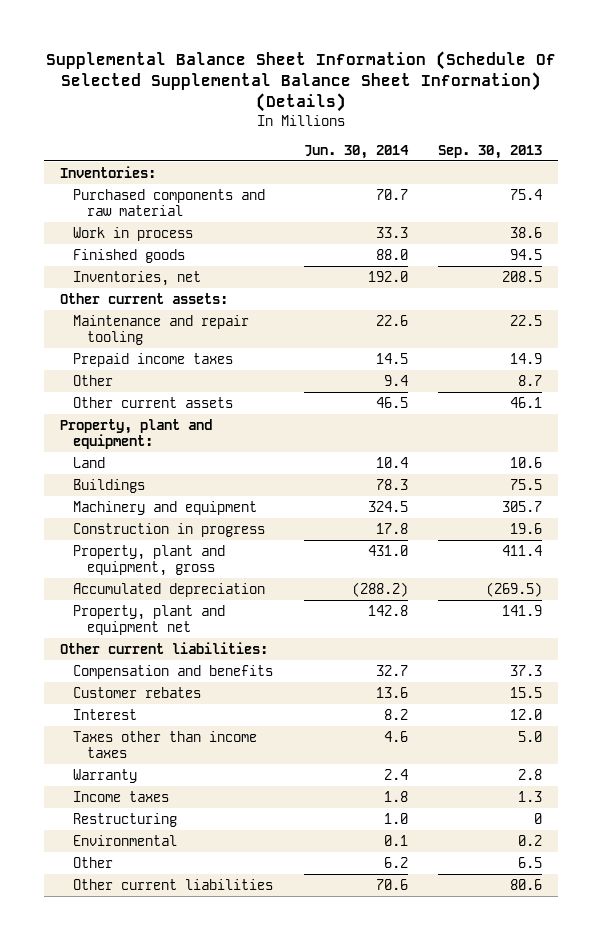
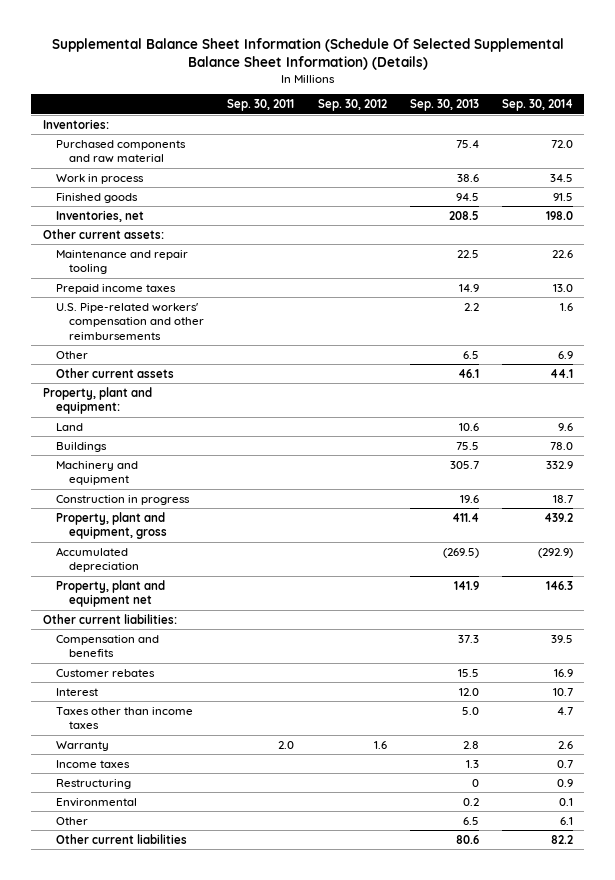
[303,144,409,159] Jun. 30, 2014 -> none
none -> [227,98,295,111] Sep. 30, 2011
none -> [317,98,387,111] Sep. 30, 2012
none -> [501,98,573,111] Sep. 30, 2014
none -> [55,302,205,340] U.S. Pipe-related workers' compensation and other reimbursements
[518,374,543,386] 8.7 -> [462,350,479,359] 6.5

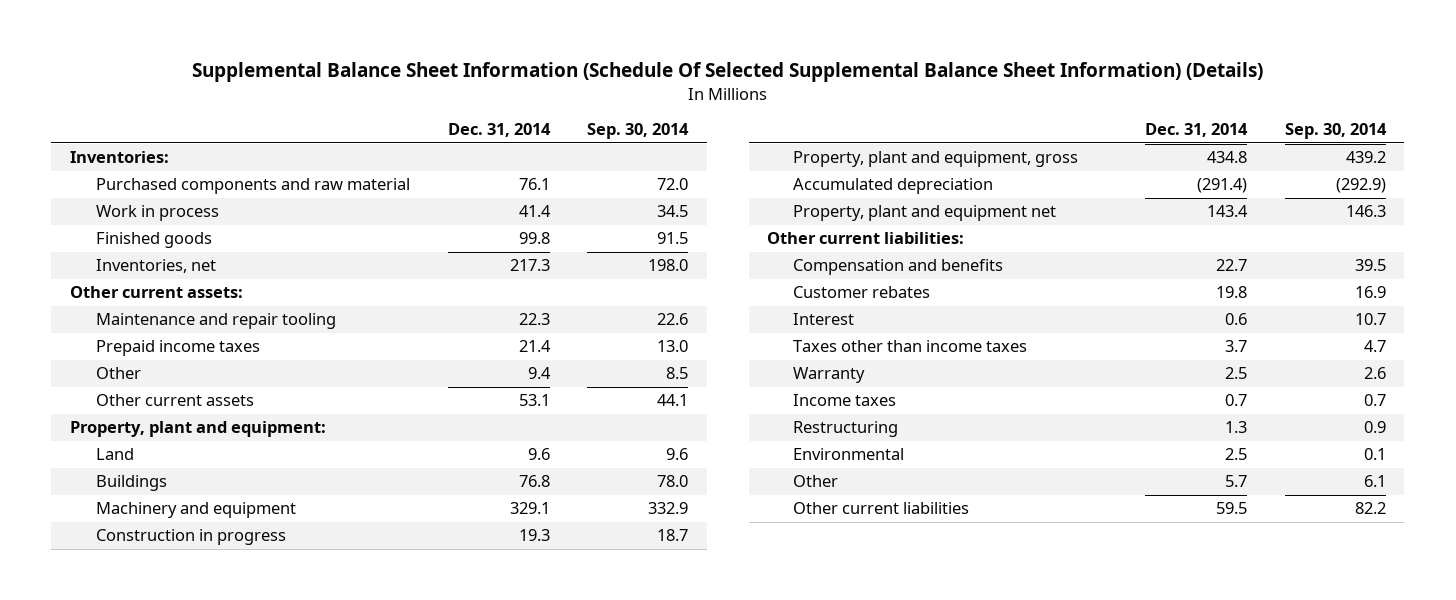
[227,98,295,111] Sep. 30, 2011 -> none
[317,98,387,111] Sep. 30, 2012 -> none
[409,98,479,111] Sep. 30, 2013 -> none
none -> [447,123,551,138] Dec. 31, 2014
[55,302,205,340] U.S. Pipe-related workers' compensation and other reimbursements -> none
[557,350,573,359] 6.9 -> [666,367,689,380] 8.5

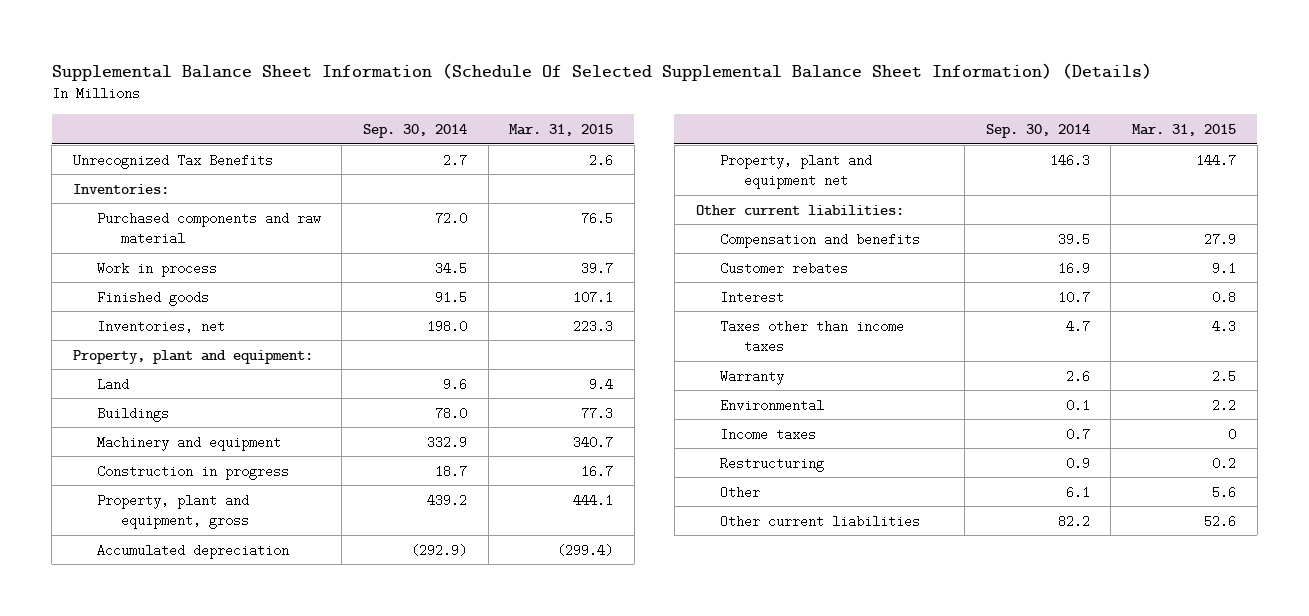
[447,123,551,138] Dec. 31, 2014 -> none
none -> [509,124,614,137] Mar. 31, 2015
none -> [72,153,273,169] Unrecognized Tax Benefits
[70,286,244,299] Other current assets: -> none
[95,313,336,330] Maintenance and repair tooling -> none
[95,340,260,357] Prepaid income taxes -> none
[95,367,141,380] Other -> none
[95,394,254,407] Other current assets -> none
[793,448,905,461] Environmental -> [719,398,824,412] Environmental

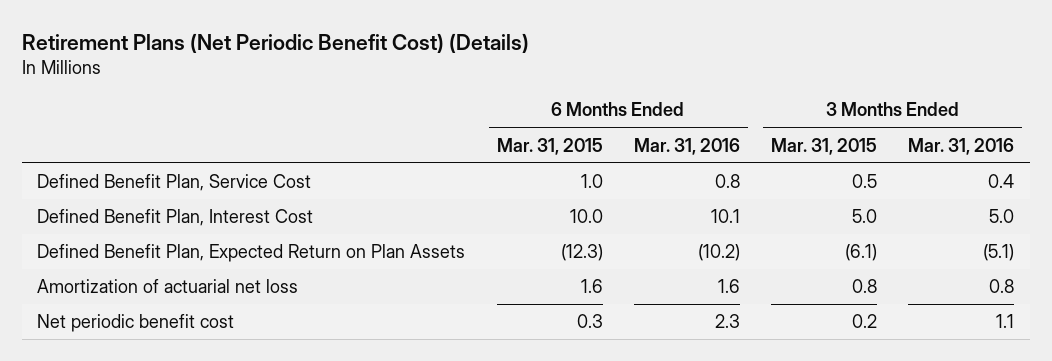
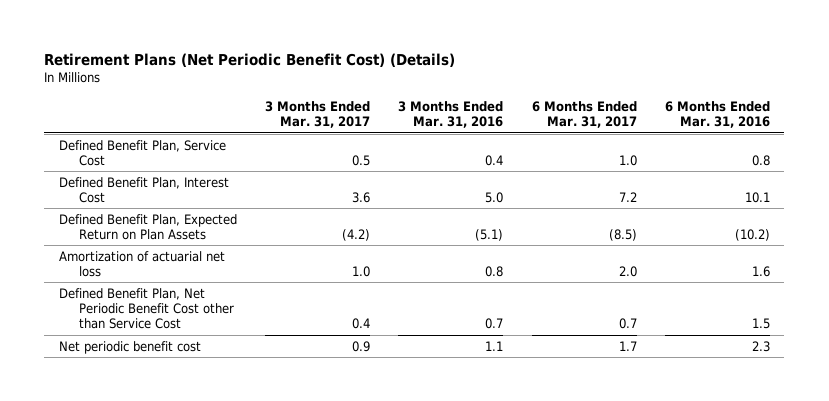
[496,137,603,155] Mar. 31, 2015 -> none
[771,137,878,155] Mar. 31, 2015 -> none
none -> [264,101,370,129] 3 Months Ended Mar. 31, 2017
none -> [531,101,637,129] 6 Months Ended Mar. 31, 2017
none -> [58,287,234,330] Defined Benefit Plan, Net Periodic Benefit Cost other than Service Cost

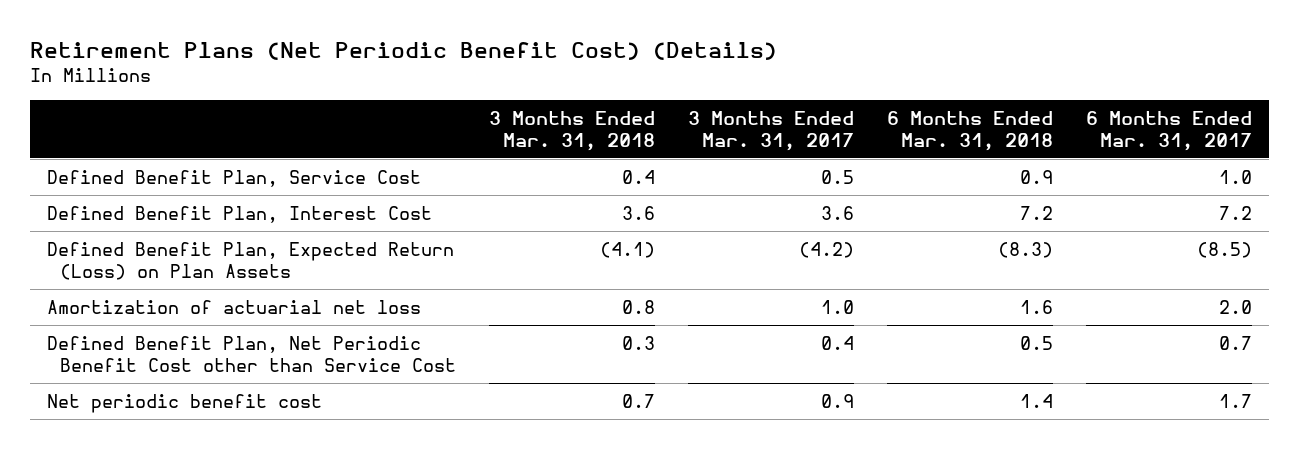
[398,101,504,129] 3 Months Ended Mar. 31, 2016 -> none
[665,101,771,129] 6 Months Ended Mar. 31, 2016 -> none
none -> [488,110,655,151] 3 Months Ended Mar. 31, 2018
none -> [887,110,1054,151] 6 Months Ended Mar. 31, 2018
[58,213,237,241] Defined Benefit Plan, Expected Return on Plan Assets -> [46,241,454,280] Defined Benefit Plan, Expected Return (Loss) on Plan Assets

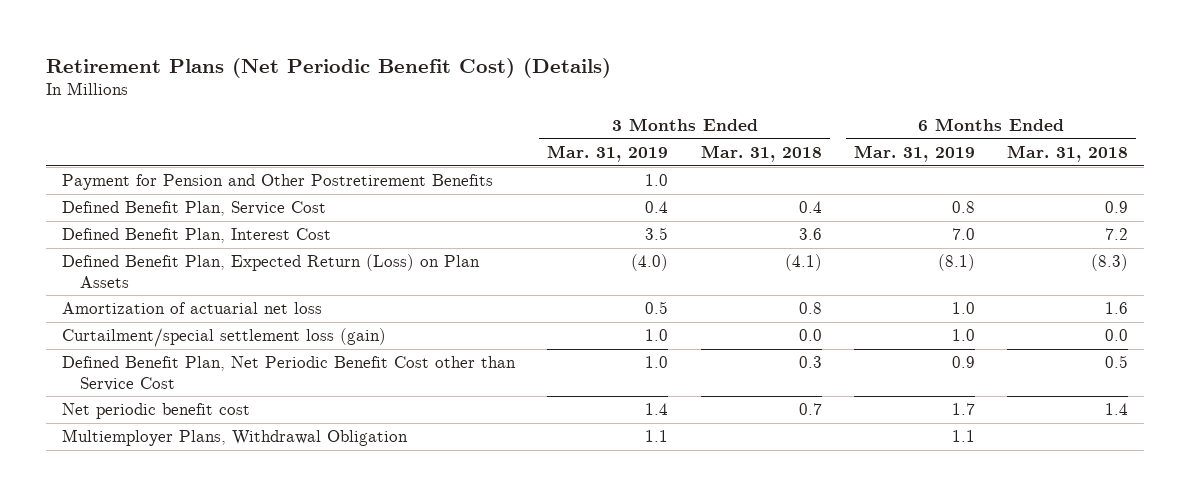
[688,110,855,151] 3 Months Ended Mar. 31, 2017 -> none
[1086,110,1253,151] 6 Months Ended Mar. 31, 2017 -> none
none -> [547,145,669,163] Mar. 31, 2019
none -> [853,145,975,163] Mar. 31, 2019
none -> [62,174,494,191] Payment for Pension and Other Postretirement Benefits
none -> [62,328,387,348] Curtailment/special settlement loss (gain)
none -> [62,429,409,447] Multiemployer Plans, Withdrawal Obligation

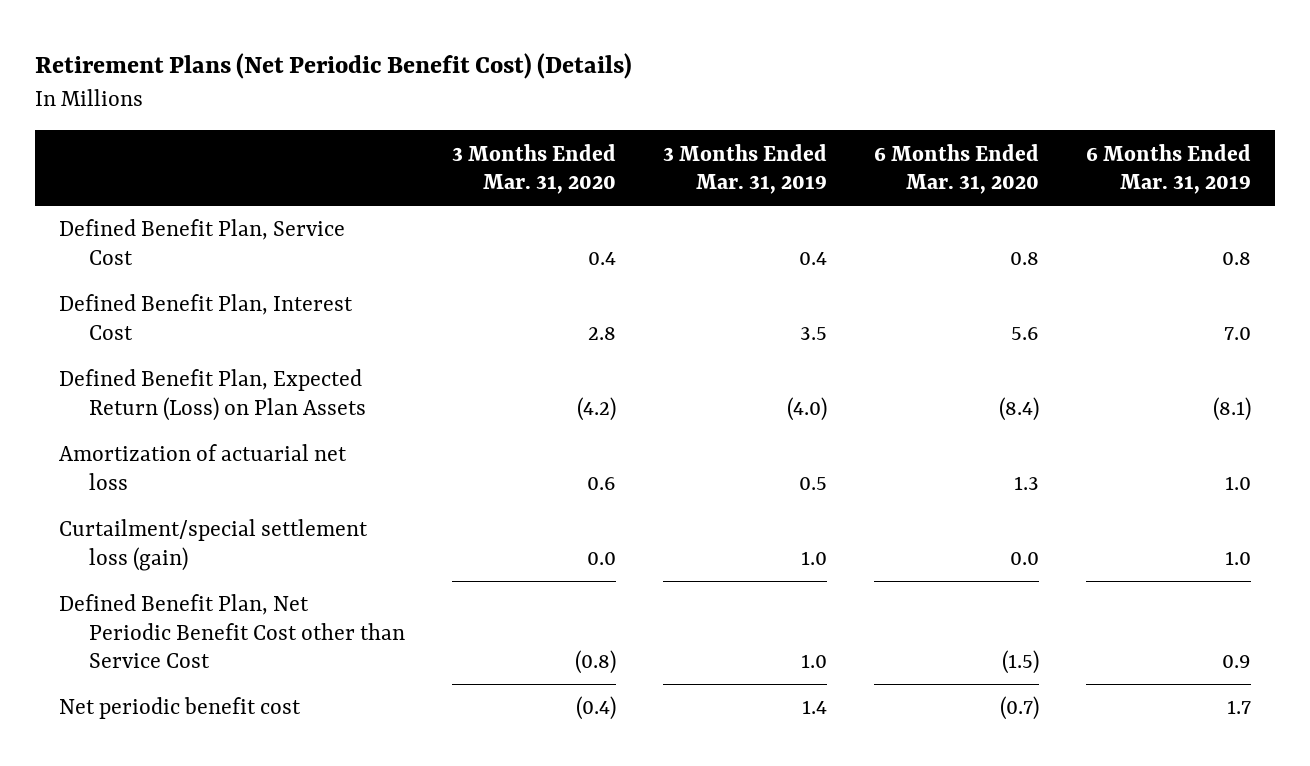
[700,145,822,163] Mar. 31, 2018 -> none
[1006,145,1128,163] Mar. 31, 2018 -> none
none -> [451,143,616,194] 3 Months Ended Mar. 31, 2020
none -> [873,143,1039,194] 6 Months Ended Mar. 31, 2020
[62,174,494,191] Payment for Pension and Other Postretirement Benefits -> none
[62,429,409,447] Multiemployer Plans, Withdrawal Obligation -> none

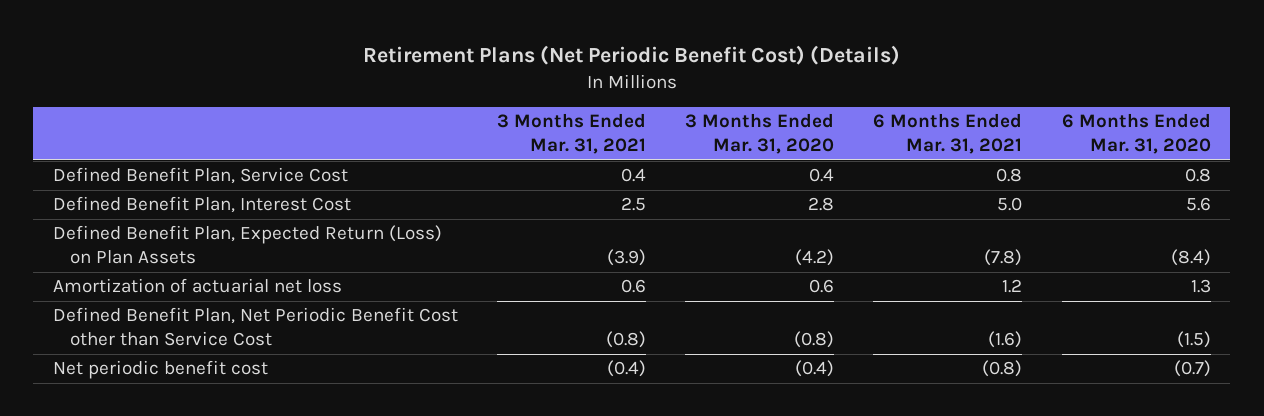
[662,143,827,194] 3 Months Ended Mar. 31, 2019 -> none
[1086,143,1252,194] 6 Months Ended Mar. 31, 2019 -> none
none -> [497,113,647,155] 3 Months Ended Mar. 31, 2021
none -> [873,113,1023,155] 6 Months Ended Mar. 31, 2021
[58,519,368,571] Curtailment/special settlement loss (gain) -> none

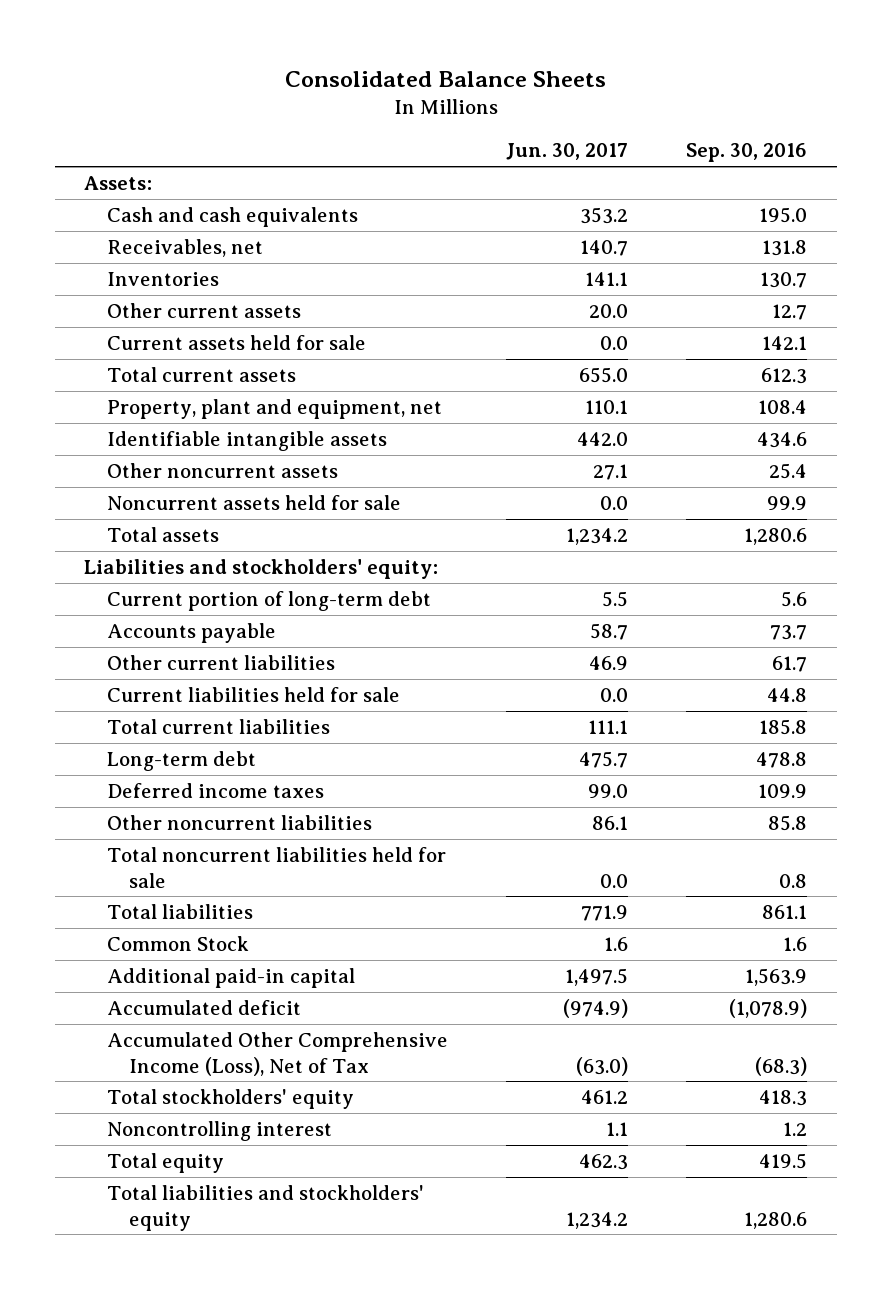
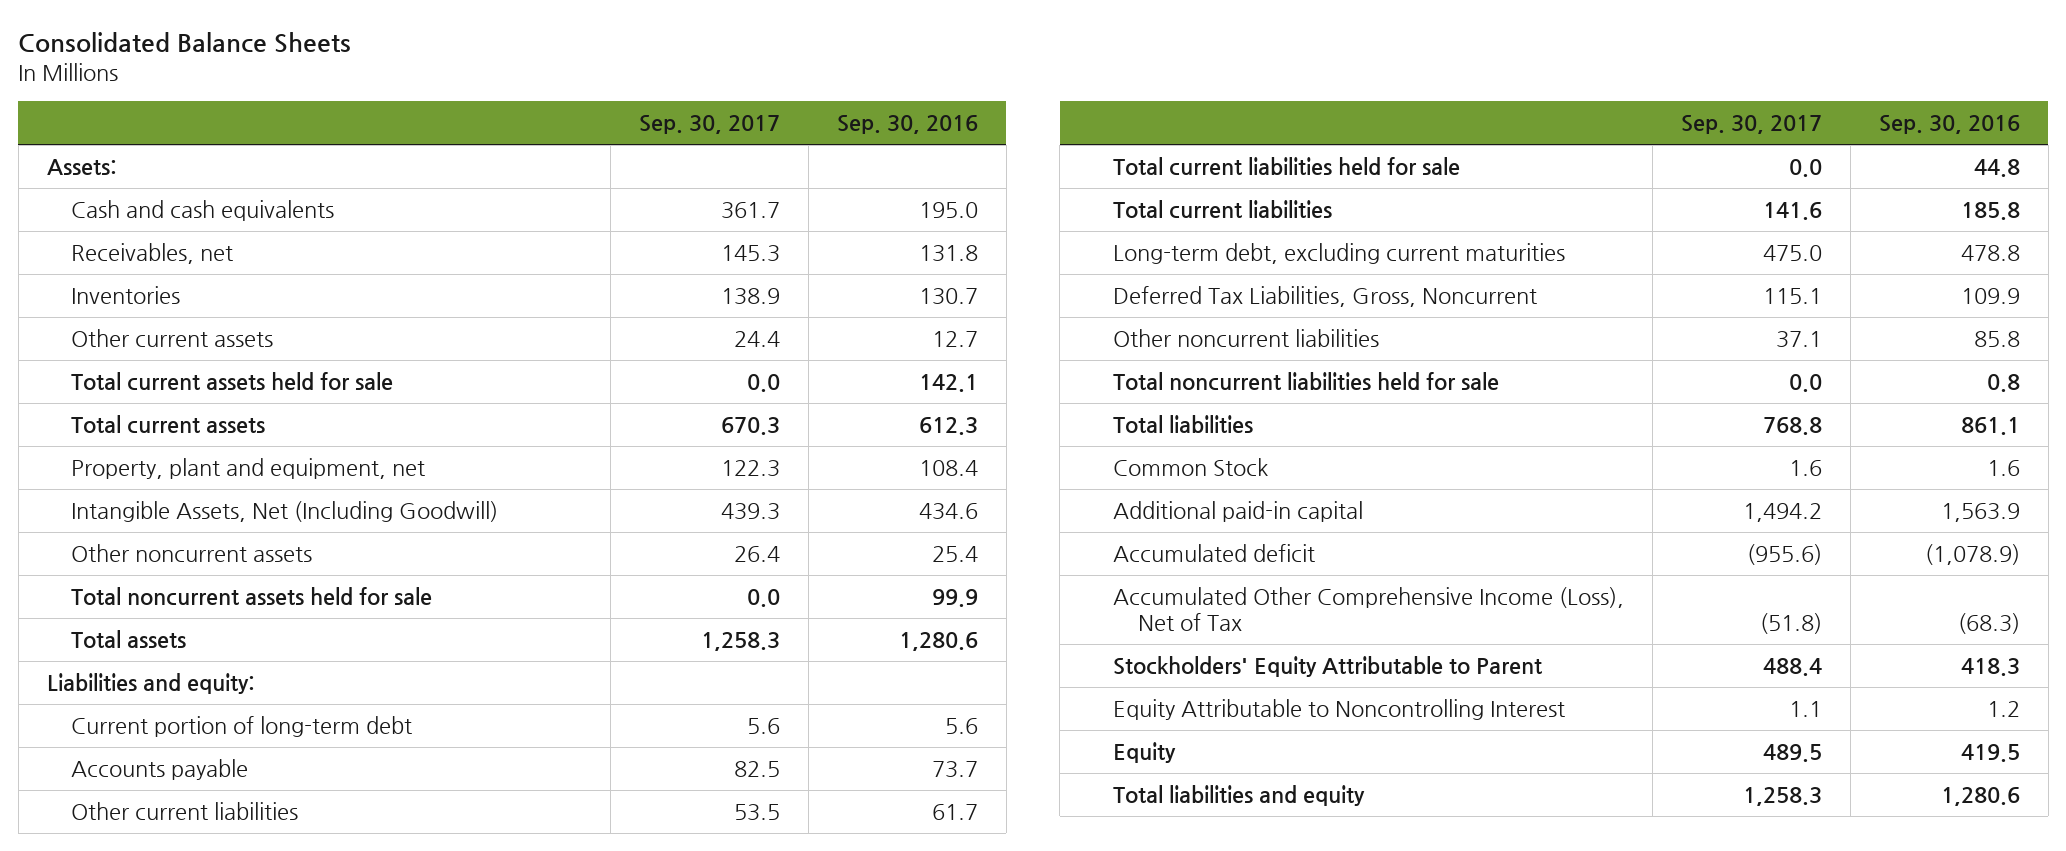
[506,143,629,161] Jun. 30, 2017 -> none
none -> [639,115,781,135] Sep. 30, 2017
[106,334,366,350] Current assets held for sale -> [71,371,394,391] Total current assets held for sale
[106,430,387,451] Identifiable intangible assets -> [71,500,499,522] Intangible Assets, Net (Including Goodwill)
[106,494,401,510] Noncurrent assets held for sale -> [71,586,433,606] Total noncurrent assets held for sale
[84,558,439,579] Liabilities and stockholders' equity: -> [46,672,255,694] Liabilities and equity:
[106,686,400,702] Current liabilities held for sale -> [1112,156,1460,176] Total current liabilities held for sale
[106,750,256,771] Long-term debt -> [1112,242,1565,264] Long-term debt, excluding current maturities
[106,782,324,798] Deferred income taxes -> [1112,285,1537,307] Deferred Tax Liabilities, Gross, Noncurrent
[106,1088,354,1109] Total stockholders' equity -> [1112,655,1542,677] Stockholders' Equity Attributable to Parent
[106,1120,332,1141] Noncontrolling interest -> [1112,698,1565,720] Equity Attributable to Noncontrolling Interest
[106,1152,224,1173] Total equity -> [1112,741,1176,763] Equity
[106,1184,424,1231] Total liabilities and stockholders' equity -> [1112,784,1365,806] Total liabilities and equity

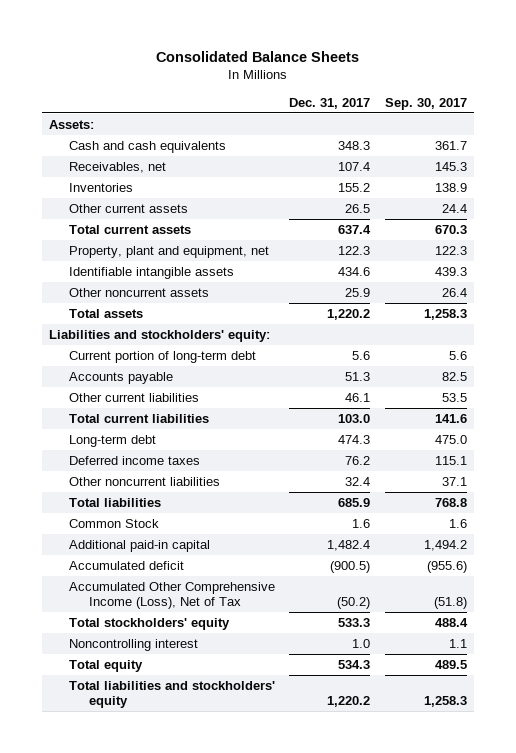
[836,115,978,135] Sep. 30, 2016 -> none
none -> [289,97,371,109] Dec. 31, 2017
[71,371,394,391] Total current assets held for sale -> none
[71,500,499,522] Intangible Assets, Net (Including Goodwill) -> [68,266,234,279] Identifiable intangible assets
[71,586,433,606] Total noncurrent assets held for sale -> none
[46,672,255,694] Liabilities and equity: -> [49,329,271,342] Liabilities and stockholders' equity:
[1112,156,1460,176] Total current liabilities held for sale -> none
[1112,242,1565,264] Long-term debt, excluding current maturities -> [68,434,156,447] Long-term debt
[1112,285,1537,307] Deferred Tax Liabilities, Gross, Noncurrent -> [68,455,200,465] Deferred income taxes
[1112,371,1499,391] Total noncurrent liabilities held for sale -> none
[1112,655,1542,677] Stockholders' Equity Attributable to Parent -> [68,617,230,630] Total stockholders' equity
[1112,698,1565,720] Equity Attributable to Noncontrolling Interest -> [68,638,198,651] Noncontrolling interest
[1112,741,1176,763] Equity -> [68,659,143,672] Total equity
[1112,784,1365,806] Total liabilities and equity -> [68,680,275,709] Total liabilities and stockholders' equity

